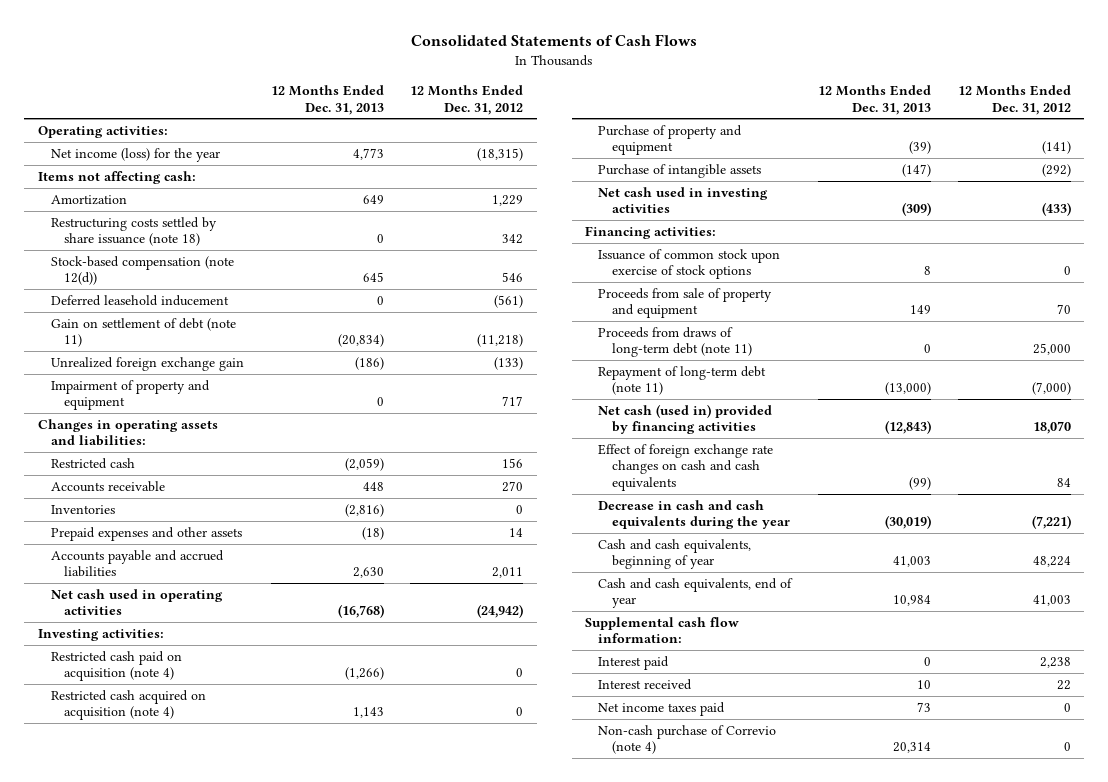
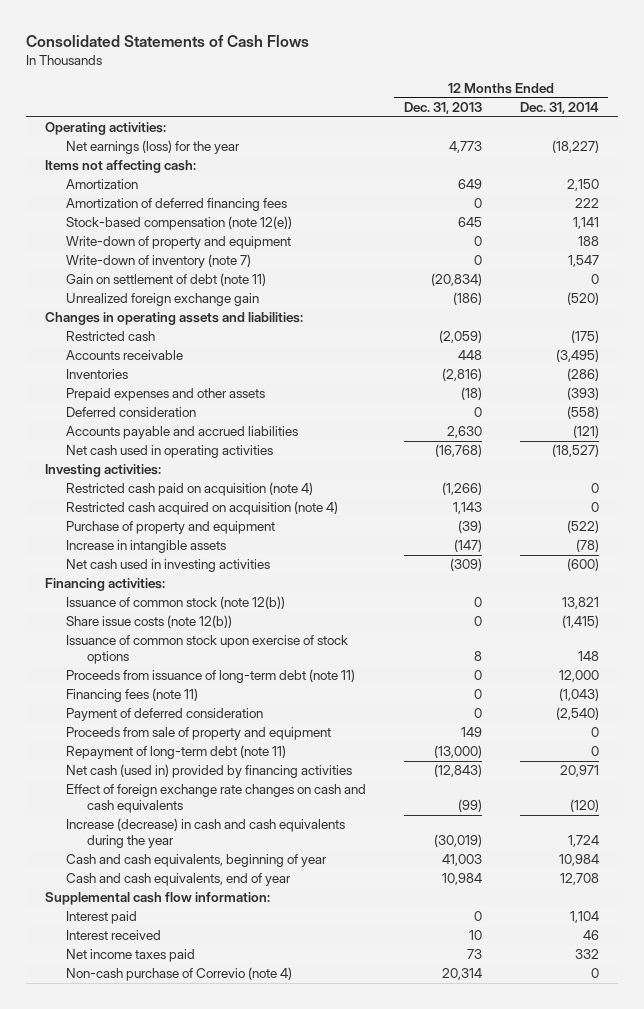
[410,84,524,115] 12 Months Ended Dec. 31, 2012 -> none
none -> [519,102,599,115] Dec. 31, 2014
[51,147,221,162] Net income (loss) for the year -> [66,140,241,155] Net earnings (loss) for the year
[51,216,218,247] Restructuring costs settled by share issuance (note 18) -> none
[51,294,230,306] Deferred leasehold inducement -> none
none -> [66,198,288,212] Amortization of deferred financing fees
[51,255,235,286] Stock-based compensation (note 12(d)) -> [66,216,293,231] Stock-based compensation (note 12(e))
none -> [66,236,292,250] Write-down of property and equipment
none -> [66,254,252,269] Write-down of inventory (note 7)
[51,379,211,411] Impairment of property and equipment -> none
none -> [66,407,197,418] Deferred consideration
[598,163,762,178] Purchase of intangible assets -> [66,540,227,554] Increase in intangible assets
none -> [66,596,286,610] Issuance of common stock (note 12(b))
none -> [66,615,233,629] Share issue costs (note 12(b))
none -> [66,669,356,684] Proceeds from issuance of long-term debt (note 11)
none -> [66,688,199,703] Financing fees (note 11)
none -> [66,708,264,722] Payment of deferred consideration
[598,326,752,358] Proceeds from draws of long-term debt (note 11) -> none
[598,499,790,530] Decrease in cash and cash equivalents during the year -> [66,818,346,848] Increase (decrease) in cash and cash equivalents during the year

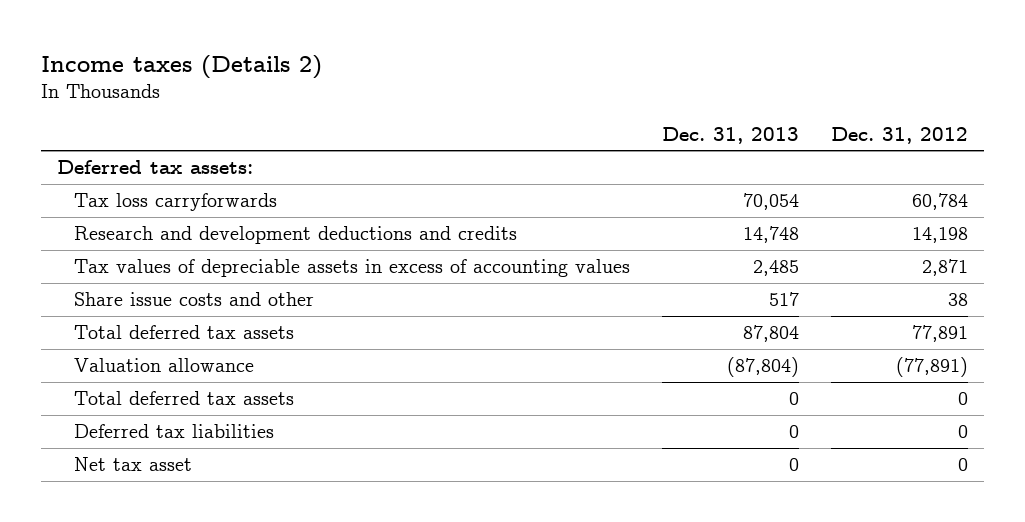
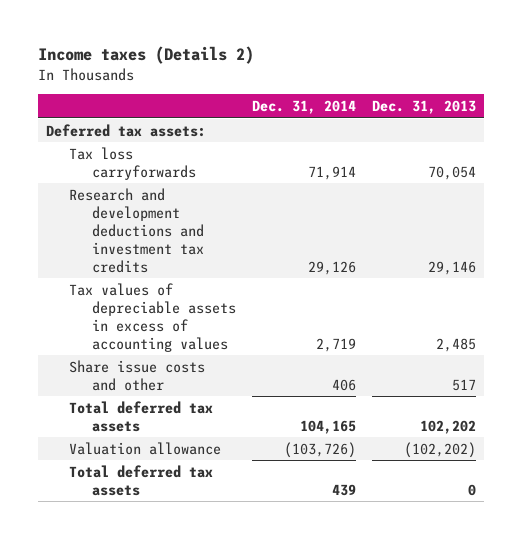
[831,126,969,144] Dec. 31, 2012 -> none
none -> [251,100,356,115] Dec. 31, 2014
[74,226,518,245] Research and development deductions and credits -> [68,187,204,273] Research and development deductions and investment tax credits
[743,226,800,244] 14,748 -> [427,260,476,275] 29,146
[743,325,800,343] 87,804 -> [419,419,476,434] 102,202
[727,357,800,378] (87,804) -> [403,441,476,458] (102,202)
[74,424,275,439] Deferred tax liabilities -> none
[74,457,193,472] Net tax asset -> none

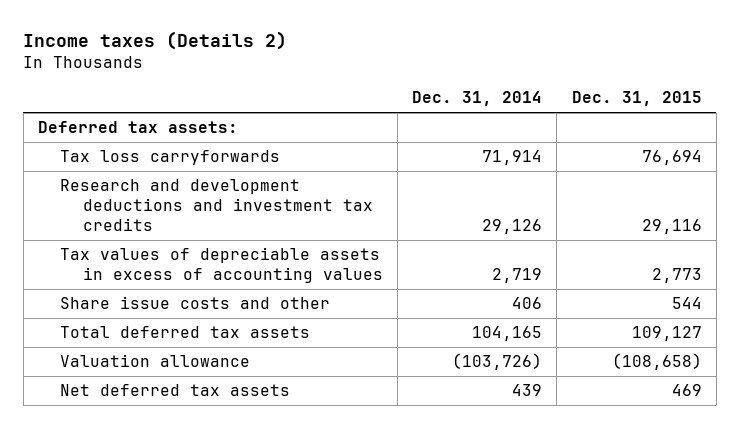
[371,100,476,115] Dec. 31, 2013 -> none
none -> [571,91,702,107] Dec. 31, 2015
[68,464,213,496] Total deferred tax assets -> [60,384,291,397] Net deferred tax assets

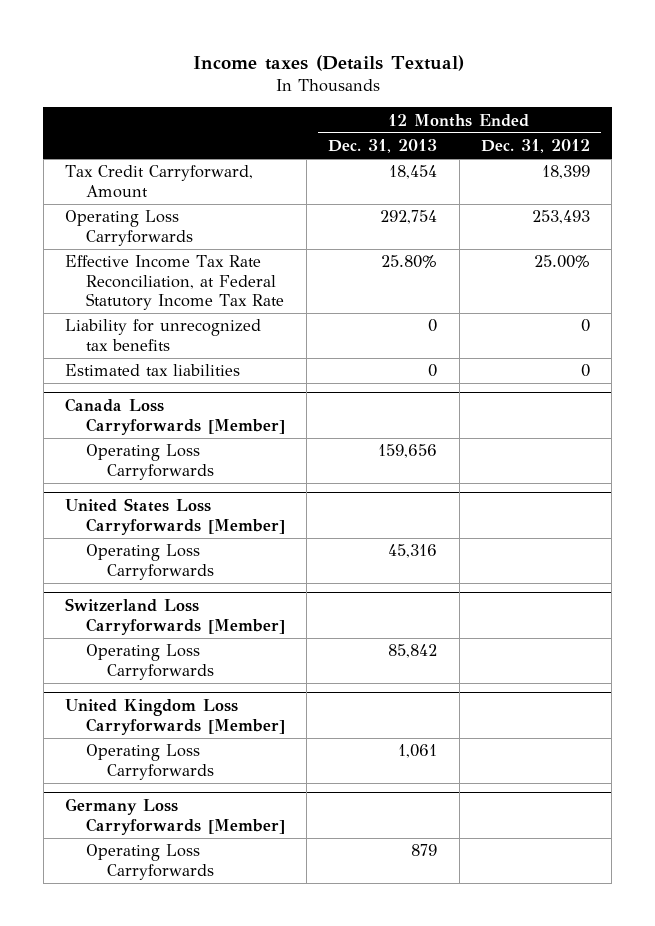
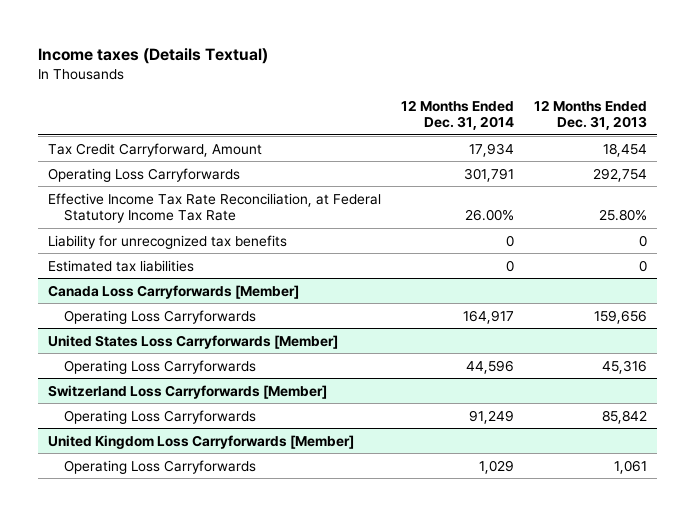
[481,139,591,154] Dec. 31, 2012 -> none
none -> [400,99,514,131] 12 Months Ended Dec. 31, 2014
[65,798,285,835] Germany Loss Carryforwards [Member] -> none
[85,844,214,880] Operating Loss Carryforwards -> none

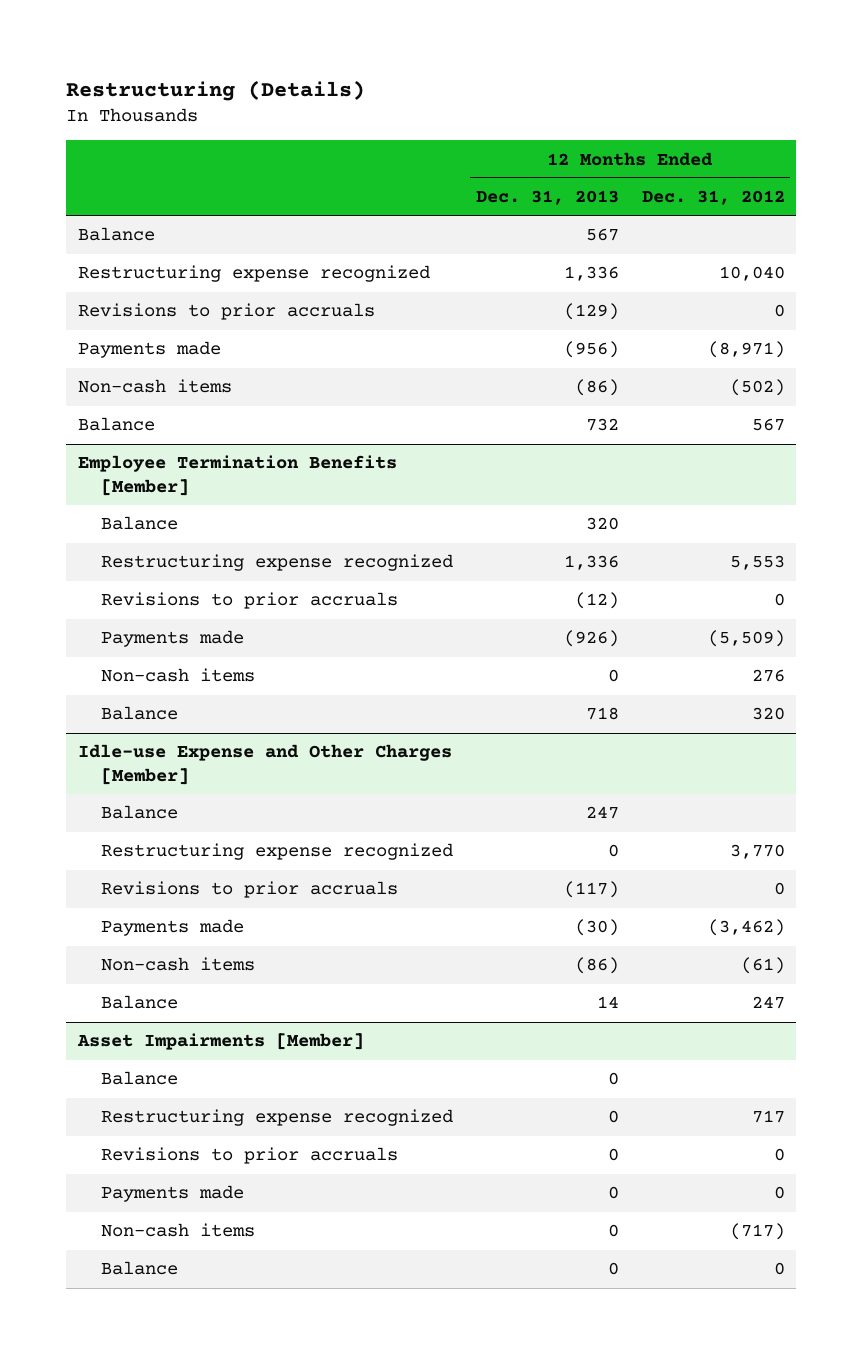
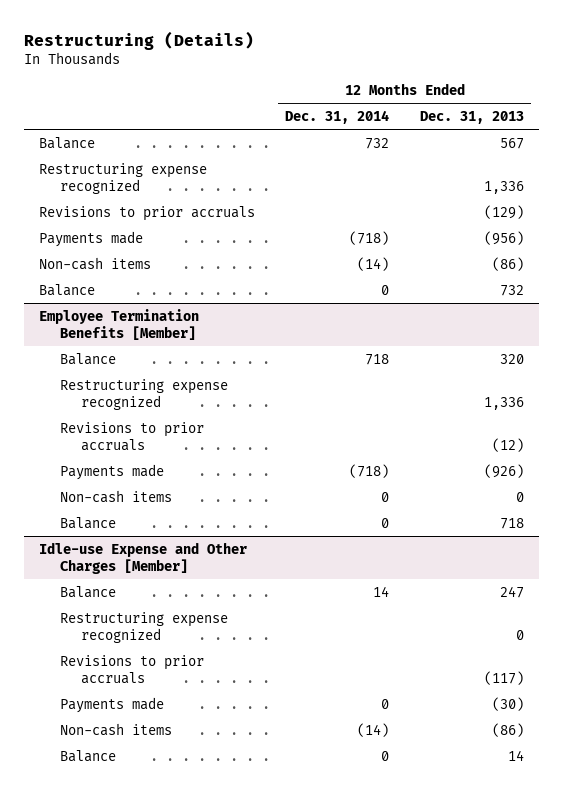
[641,190,785,206] Dec. 31, 2012 -> none
none -> [285,110,390,125] Dec. 31, 2014
[76,1033,364,1051] Asset Impairments [Member] -> none
[101,1071,179,1086] Balance -> none
[101,1109,454,1127] Restructuring expense recognized -> none
[101,1147,399,1165] Revisions to prior accruals -> none
[101,1185,245,1203] Payments made -> none
[101,1223,256,1238] Non-cash items -> none
[101,1261,179,1276] Balance -> none

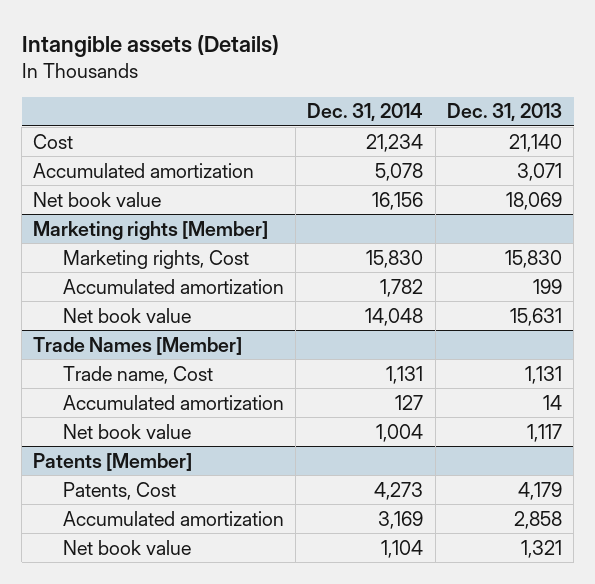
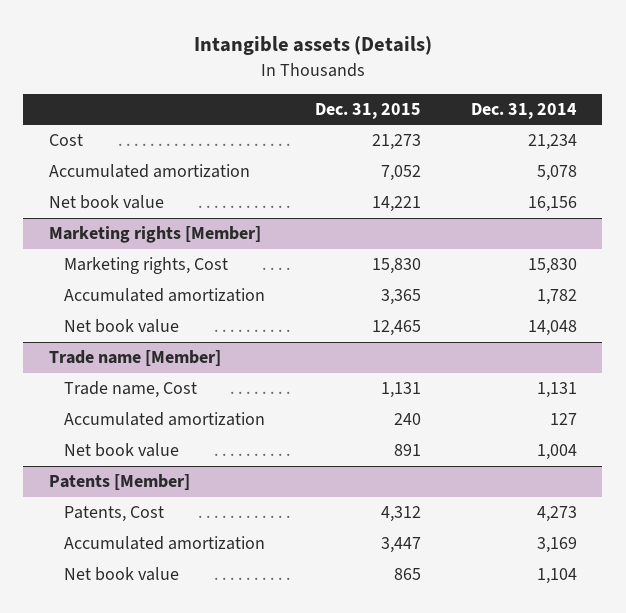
[446,103,562,122] Dec. 31, 2013 -> none
none -> [315,103,422,120] Dec. 31, 2015
[33,336,243,355] Trade Names [Member] -> [48,350,221,367] Trade name [Member]

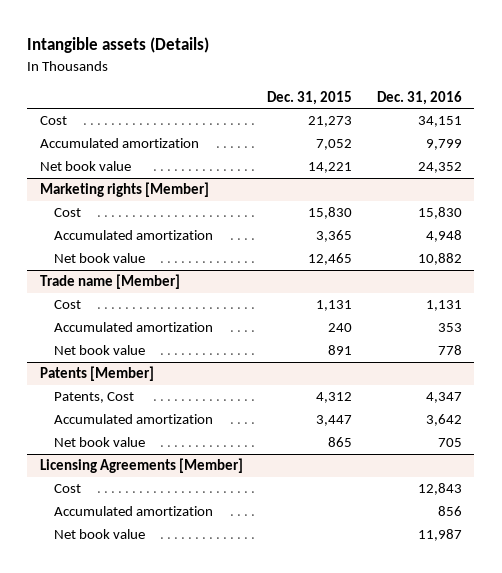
[471,103,578,120] Dec. 31, 2014 -> none
none -> [376,90,462,105] Dec. 31, 2016
[64,257,229,275] Marketing rights, Cost -> [53,208,81,218] Cost
[64,381,198,399] Trade name, Cost -> [53,300,81,310] Cost
none -> [39,458,243,474] Licensing Agreements [Member]
none -> [53,484,81,494] Cost
none -> [53,506,213,517] Accumulated amortization
none -> [53,529,145,540] Net book value

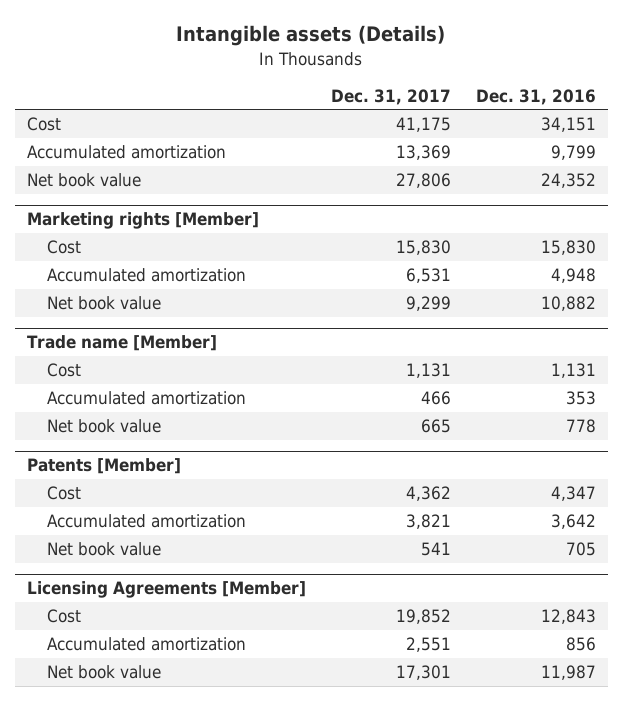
[267,90,353,105] Dec. 31, 2015 -> none
none -> [330,88,451,105] Dec. 31, 2017
[53,392,134,404] Patents, Cost -> [46,486,81,501] Cost

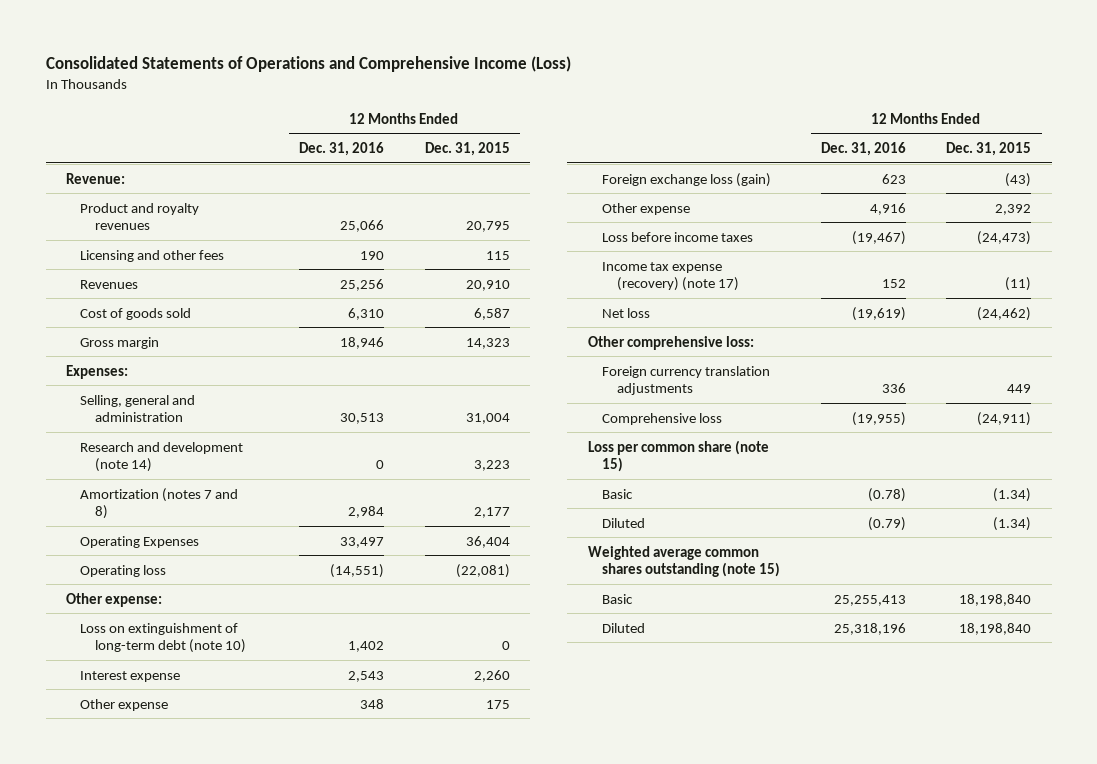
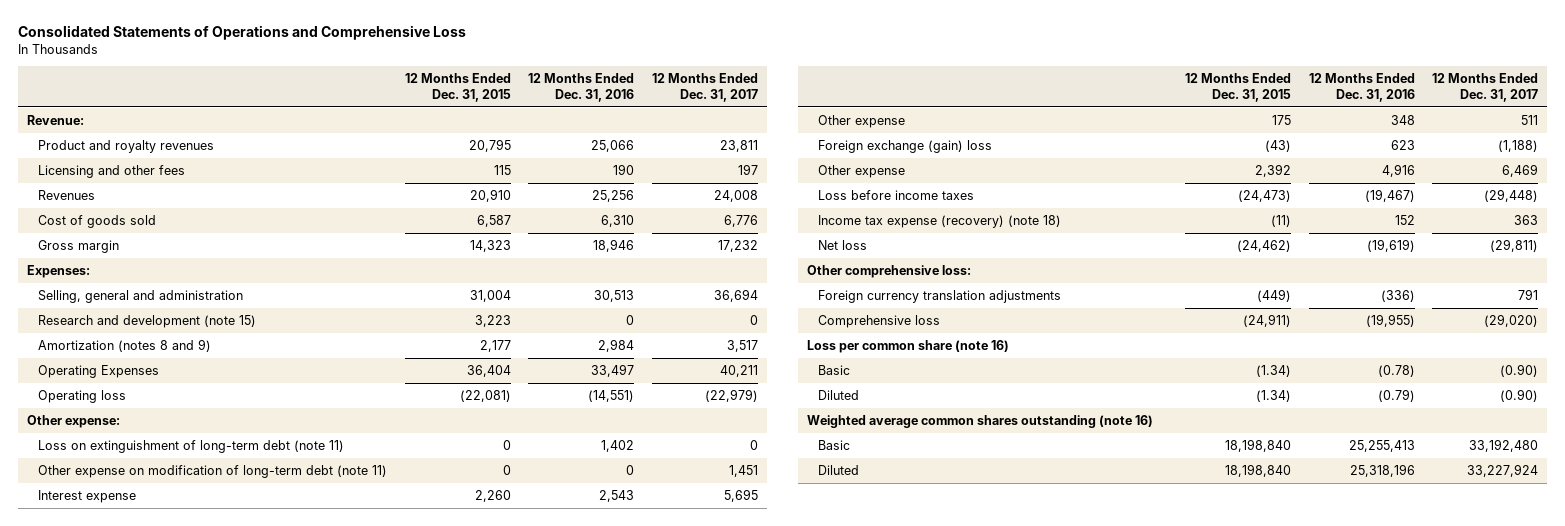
[45,55,571,72] Consolidated Statements of Operations and Comprehensive Income (Loss) -> [17,25,466,41] Consolidated Statements of Operations and Comprehensive Loss
none -> [652,73,759,102] 12 Months Ended Dec. 31, 2017
[80,441,244,473] Research and development (note 14) -> [37,314,256,328] Research and development (note 15)
[80,487,239,520] Amortization (notes 7 and 8) -> [37,338,211,352] Amortization (notes 8 and 9)
[80,622,246,654] Loss on extinguishment of long-term debt (note 10) -> [37,439,344,453] Loss on extinguishment of long-term debt (note 11)
none -> [37,464,387,478] Other expense on modification of long-term debt (note 11)
[602,172,772,187] Foreign exchange loss (gain) -> [818,139,993,153] Foreign exchange (gain) loss
[602,261,739,292] Income tax expense (recovery) (note 17) -> [818,214,1062,228] Income tax expense (recovery) (note 18)
[881,383,906,394] 336 -> [1380,289,1415,302] (336)
[1007,384,1032,394] 449 -> [1256,288,1291,302] (449)
[587,439,769,473] Loss per common share (note 15) -> [806,339,1009,353] Loss per common share (note 16)
[587,545,781,578] Weighted average common shares outstanding (note 15) -> [806,414,1153,428] Weighted average common shares outstanding (note 16)

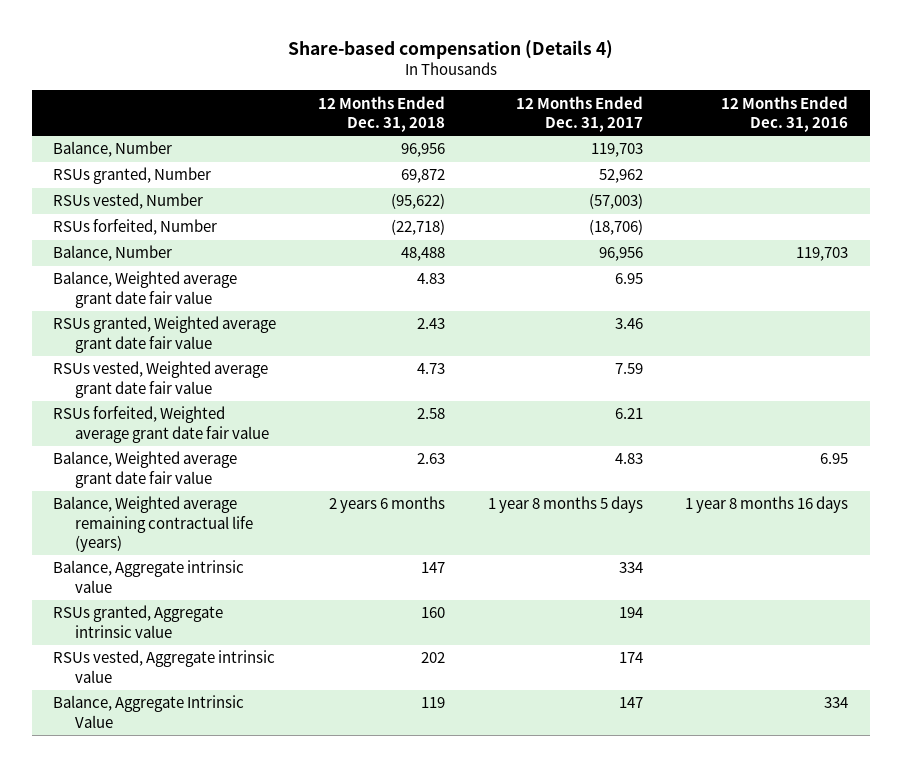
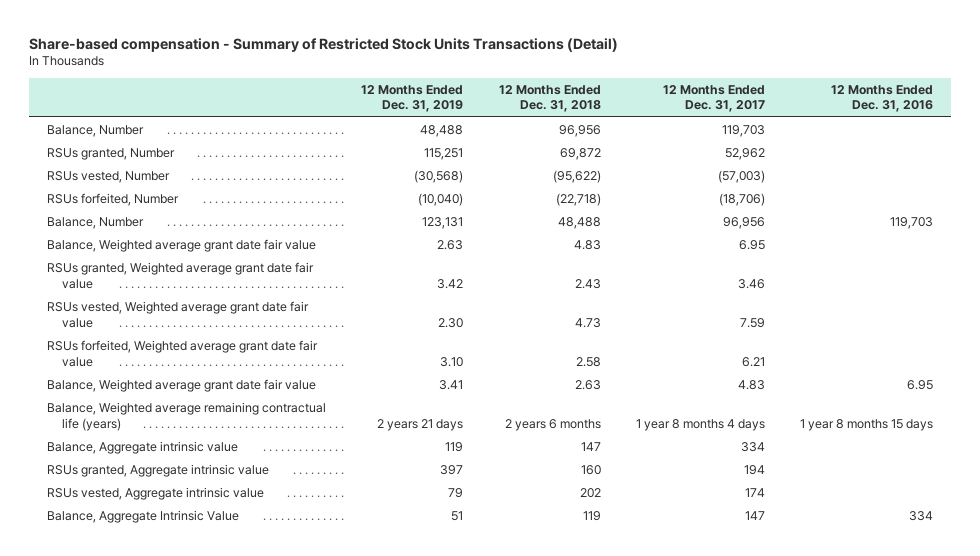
[287,39,613,59] Share-based compensation (Details 4) -> [29,37,619,52] Share-based compensation - Summary of Restricted Stock Units Transactions (Detail)
none -> [361,84,464,113] 12 Months Ended Dec. 31, 2019
[487,496,643,514] 1 year 8 months 5 days -> [635,418,765,431] 1 year 8 months 4 days
[685,496,849,514] 1 year 8 months 16 days -> [800,418,934,431] 1 year 8 months 15 days

